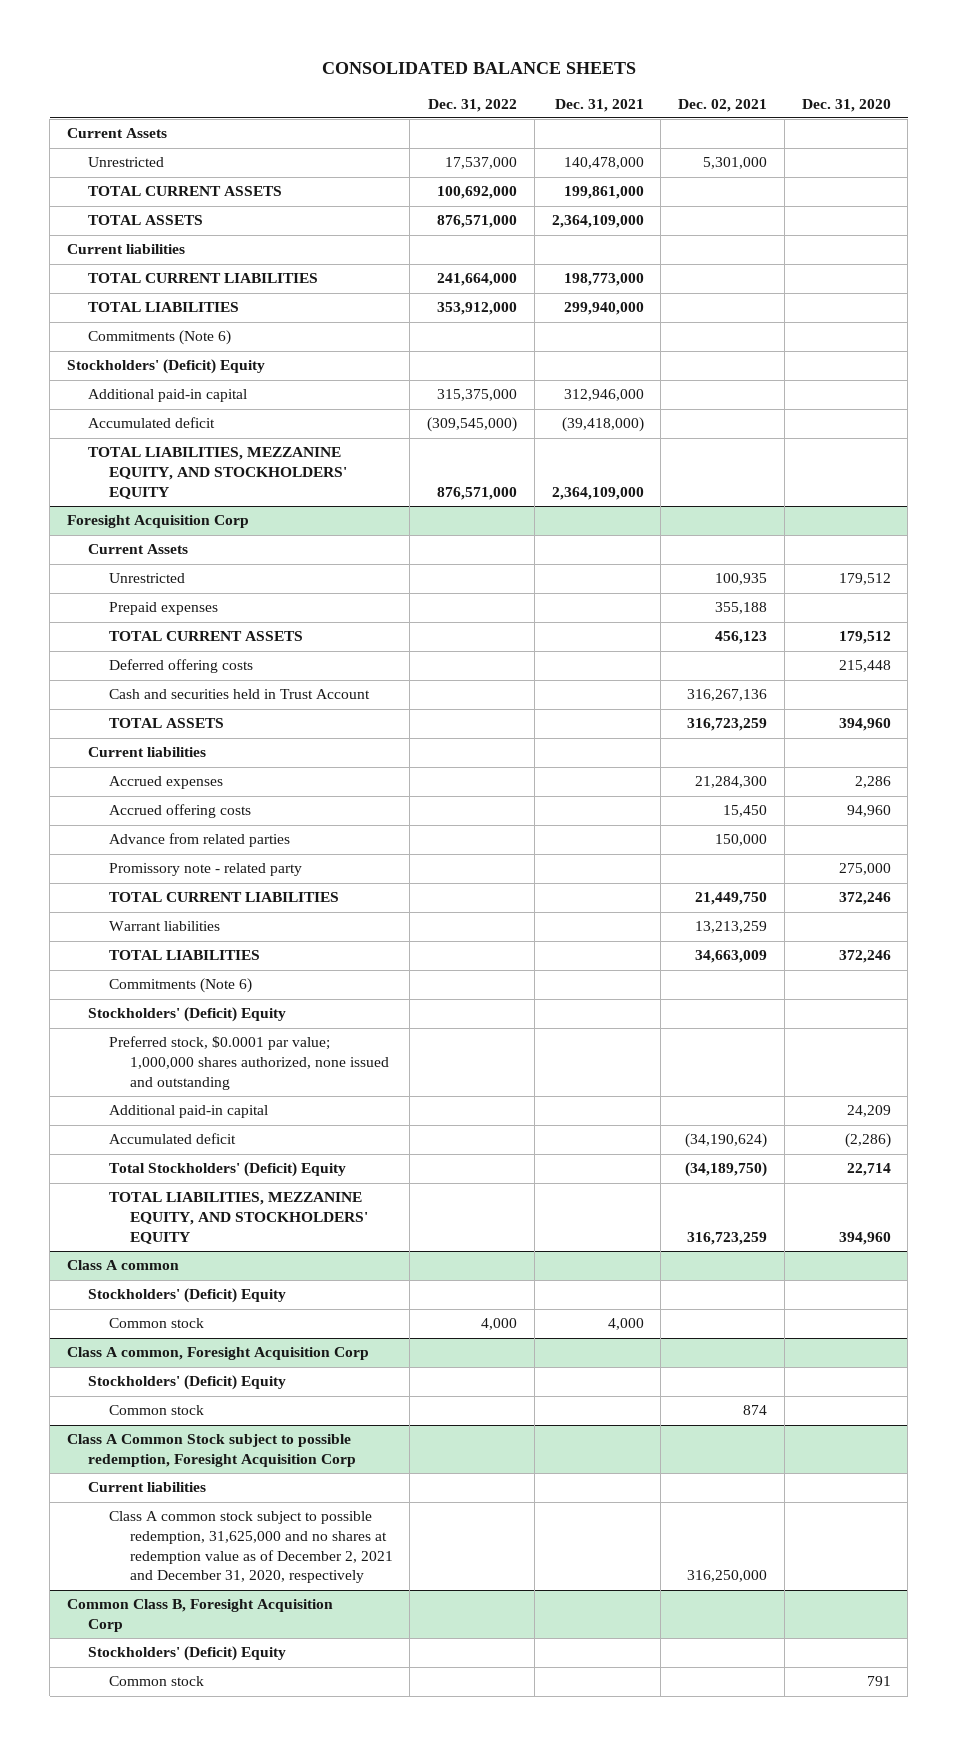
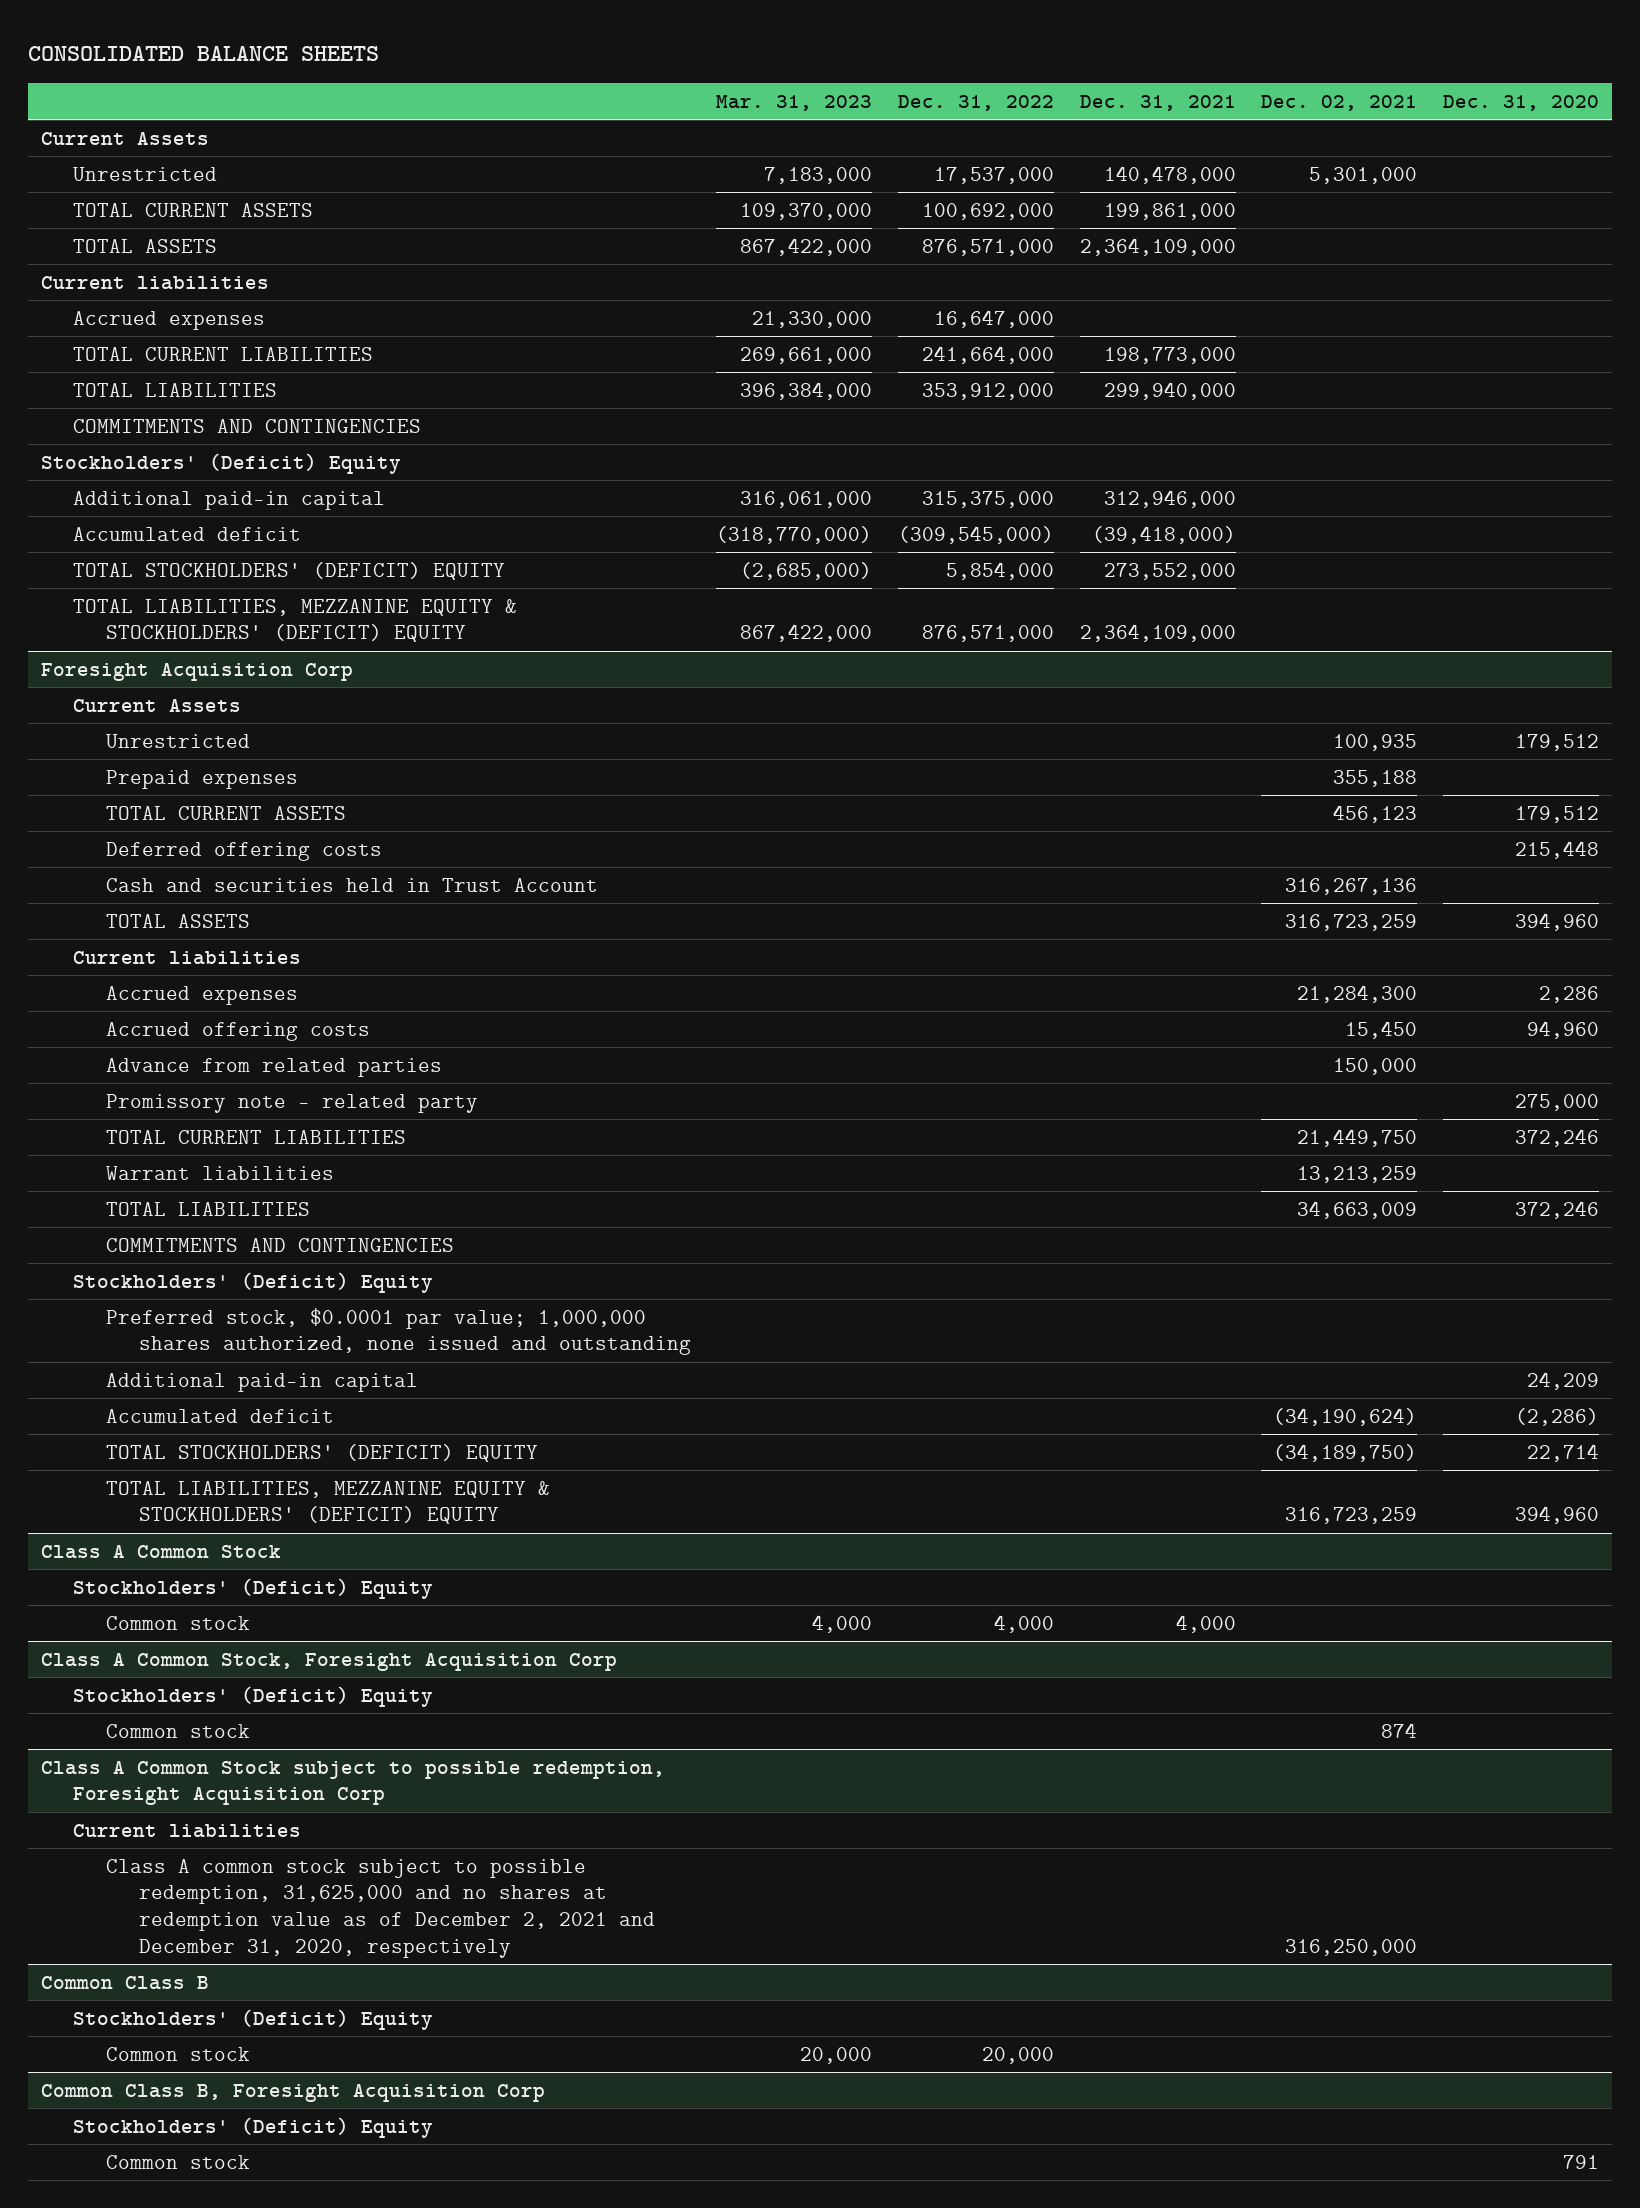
none -> [716,94,873,111] Mar. 31, 2023
none -> [73,310,266,330] Accrued expenses
[87,330,231,346] Commitments (Note 6) -> [73,418,422,433] COMMITMENTS AND CONTINGENCIES
none -> [73,561,506,580] TOTAL STOCKHOLDERS' (DEFICIT) EQUITY
[87,447,347,499] TOTAL LIABILITIES, MEZZANINE EQUITY, AND STOCKHOLDERS' EQUITY -> [73,598,518,643] TOTAL LIABILITIES, MEZZANINE EQUITY & STOCKHOLDERS' (DEFICIT) EQUITY
[108,978,252,994] Commitments (Note 6) -> [106,1237,455,1252] COMMITMENTS AND CONTINGENCIES
[108,1162,346,1178] Total Stockholders' (Deficit) Equity -> [106,1443,539,1462] TOTAL STOCKHOLDERS' (DEFICIT) EQUITY
[108,1192,368,1244] TOTAL LIABILITIES, MEZZANINE EQUITY, AND STOCKHOLDERS' EQUITY -> [106,1480,551,1525] TOTAL LIABILITIES, MEZZANINE EQUITY & STOCKHOLDERS' (DEFICIT) EQUITY
[66,1260,179,1271] Class A common -> [40,1544,281,1559] Class A Common Stock
[66,1347,369,1361] Class A common, Foresight Acquisition Corp -> [40,1652,617,1671] Class A Common Stock, Foresight Acquisition Corp
none -> [40,1975,209,1990] Common Class B
none -> [73,2008,434,2030] Stockholders' (Deficit) Equity
none -> [106,2046,251,2061] Common stock

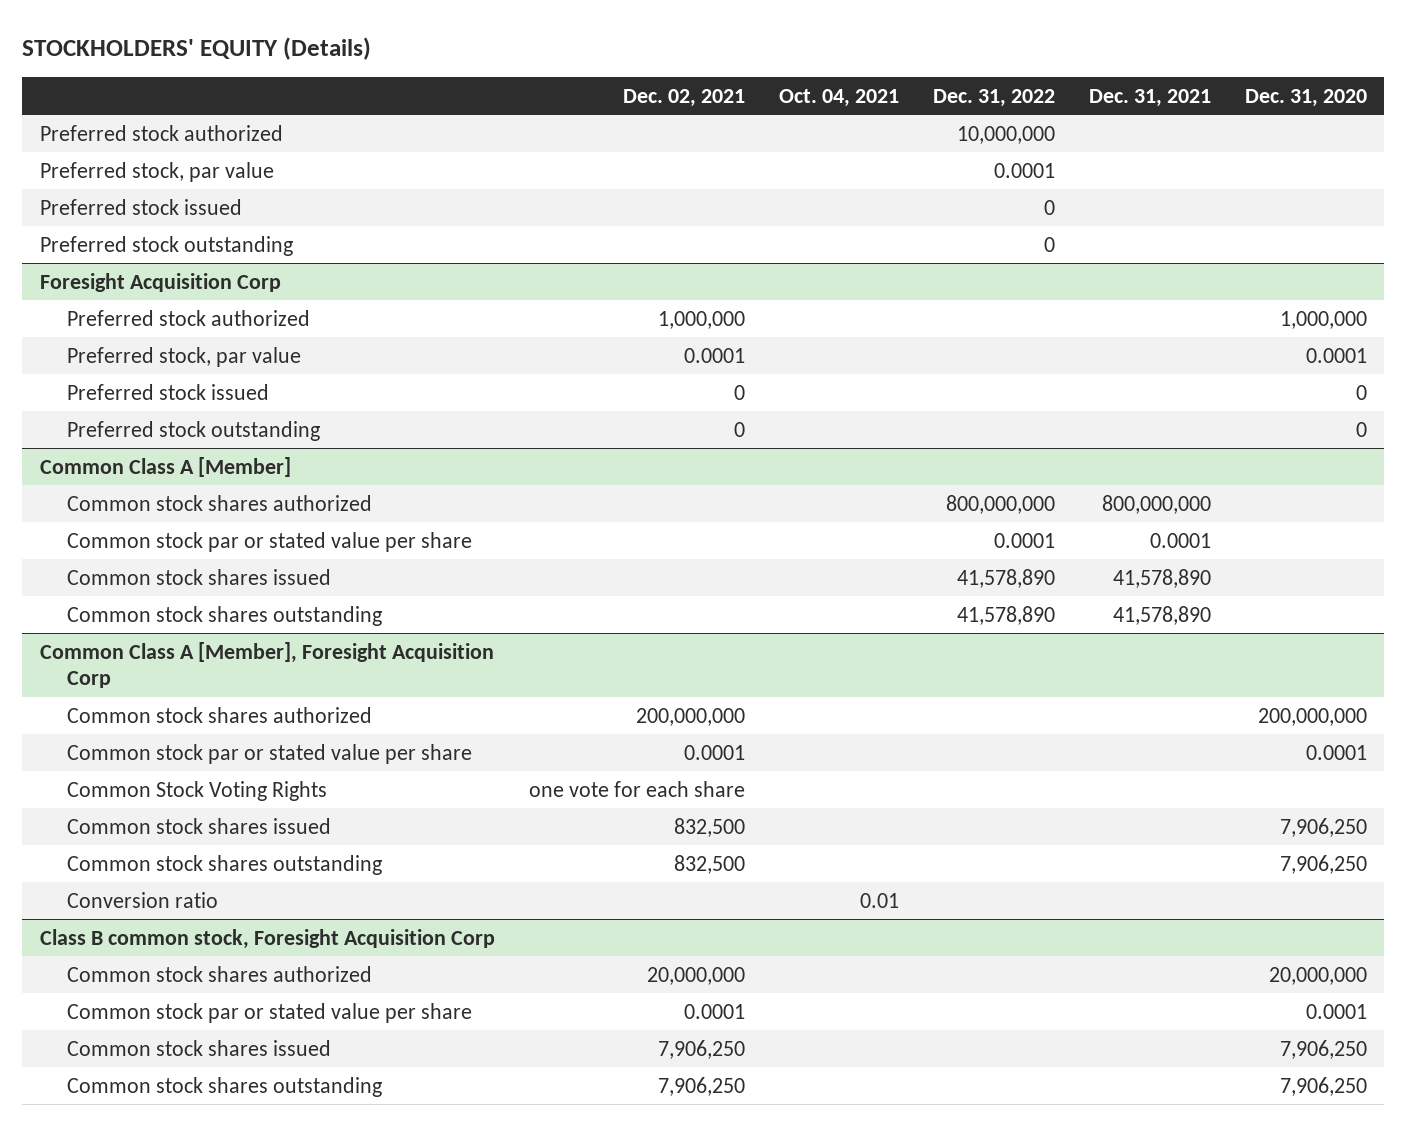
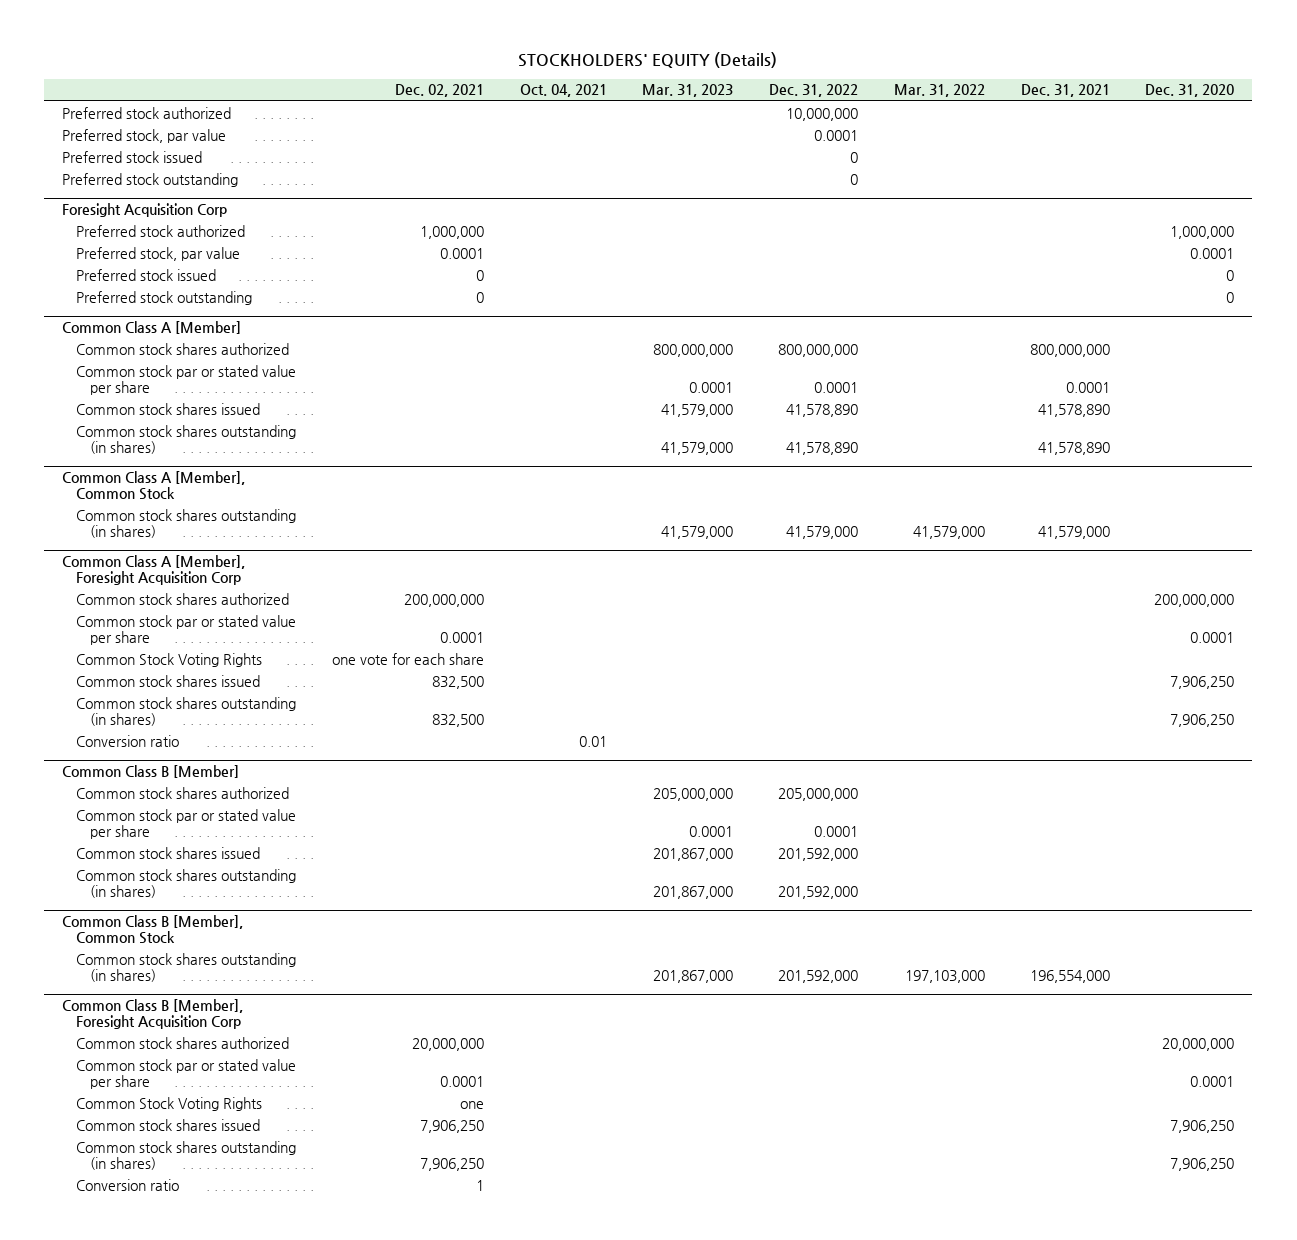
none -> [642,84,734,98] Mar. 31, 2023
none -> [893,84,985,98] Mar. 31, 2022
[66,605,382,626] Common stock shares outstanding -> [76,424,297,454] Common stock shares outstanding (in shares)
none -> [62,470,246,500] Common Class A [Member], Common Stock
none -> [76,508,297,538] Common stock shares outstanding (in shares)
[66,854,382,875] Common stock shares outstanding -> [76,696,297,726] Common stock shares outstanding (in shares)
none -> [62,764,240,778] Common Class B [Member]
none -> [76,786,290,799] Common stock shares authorized
none -> [76,808,297,839] Common stock par or stated value per share
none -> [76,846,261,859] Common stock shares issued
none -> [76,868,297,898] Common stock shares outstanding (in shares)
none -> [62,914,244,944] Common Class B [Member], Common Stock
none -> [76,952,297,982] Common stock shares outstanding (in shares)
[39,928,495,949] Class B common stock, Foresight Acquisition Corp -> [62,998,244,1029] Common Class B [Member], Foresight Acquisition Corp
none -> [76,1096,263,1111] Common Stock Voting Rights
[66,1076,382,1097] Common stock shares outstanding -> [76,1140,297,1170] Common stock shares outstanding (in shares)
none -> [76,1178,180,1191] Conversion ratio

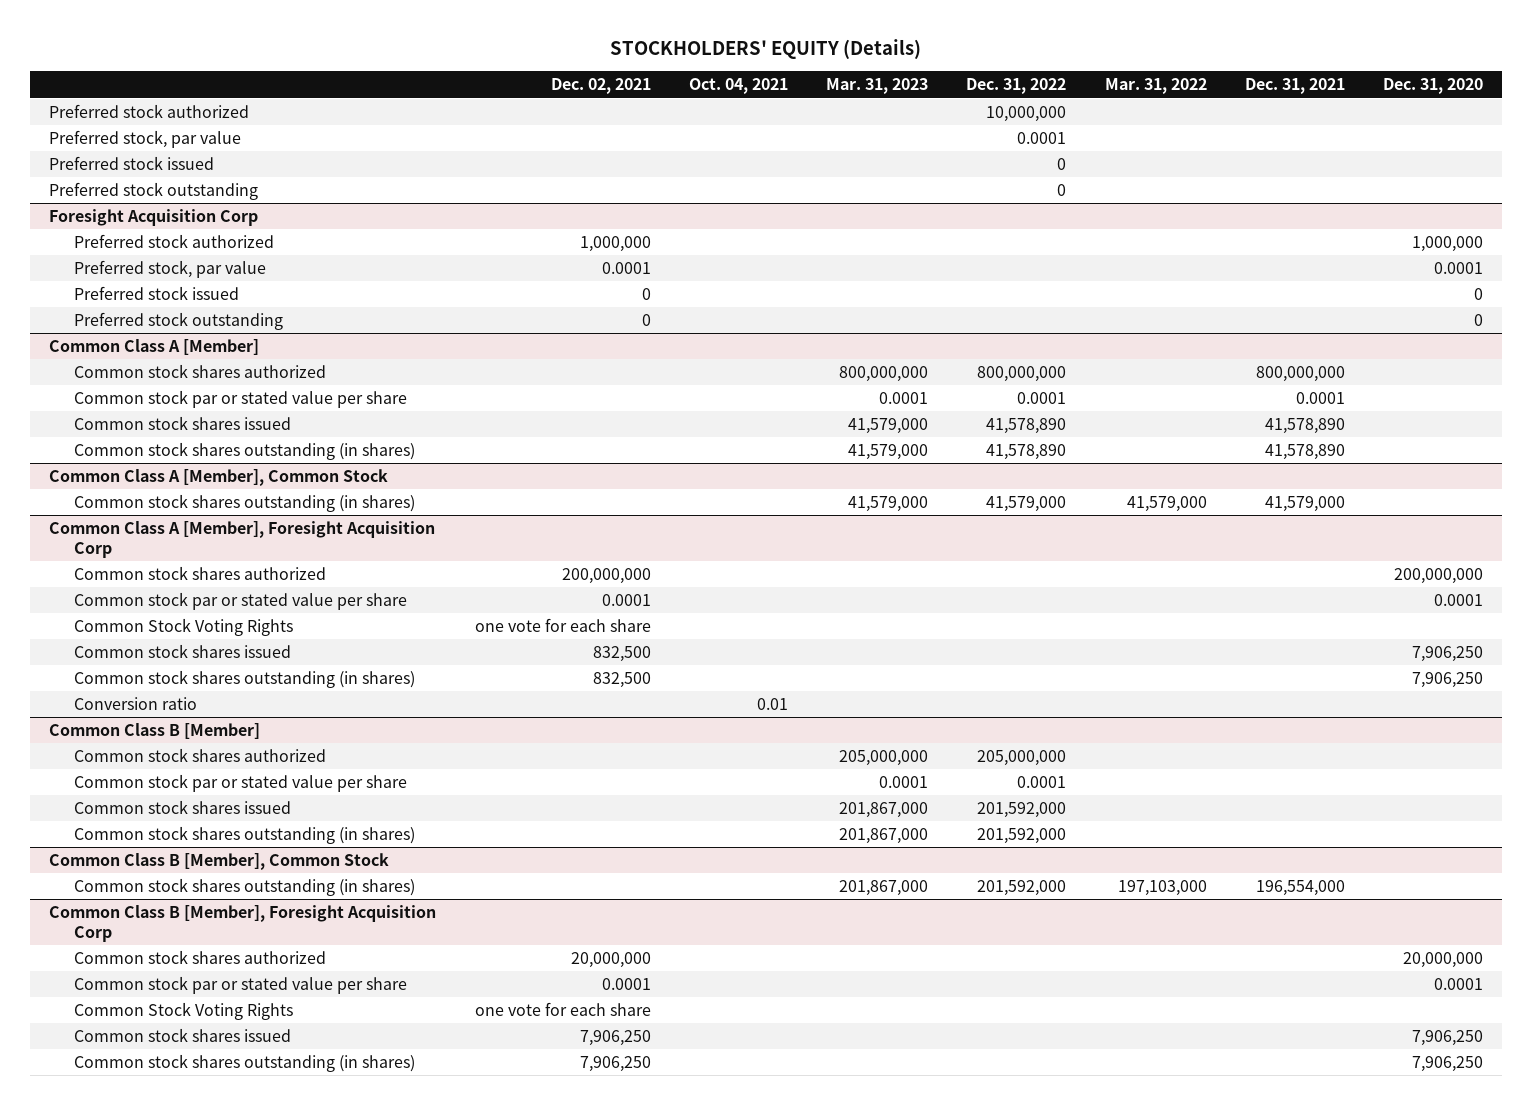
[459,1100,484,1109] one -> [474,1001,651,1016] one vote for each share
[76,1178,180,1191] Conversion ratio -> none

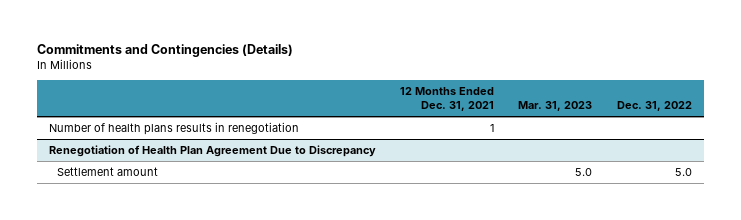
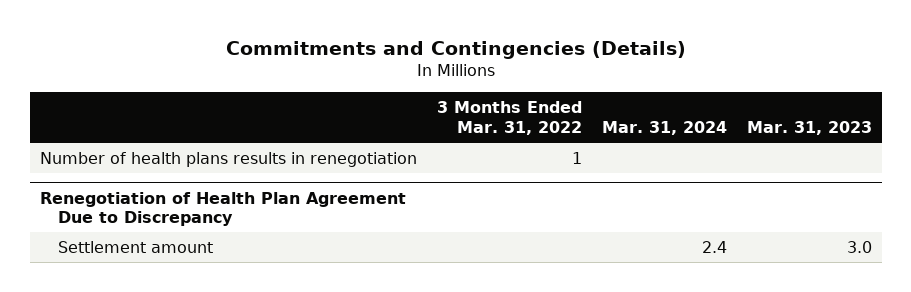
[400,87,495,112] 12 Months Ended Dec. 31, 2021 -> none
[616,101,692,112] Dec. 31, 2022 -> none
none -> [436,101,582,135] 3 Months Ended Mar. 31, 2022
none -> [601,120,727,135] Mar. 31, 2024
[575,167,593,176] 5.0 -> [846,240,872,253] 3.0

